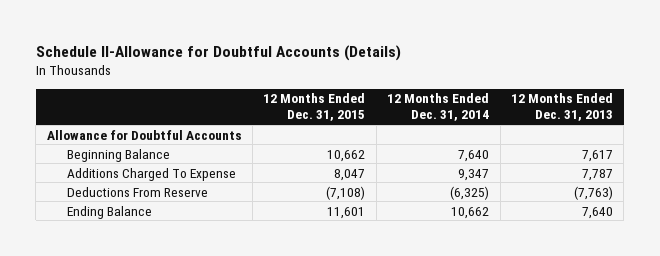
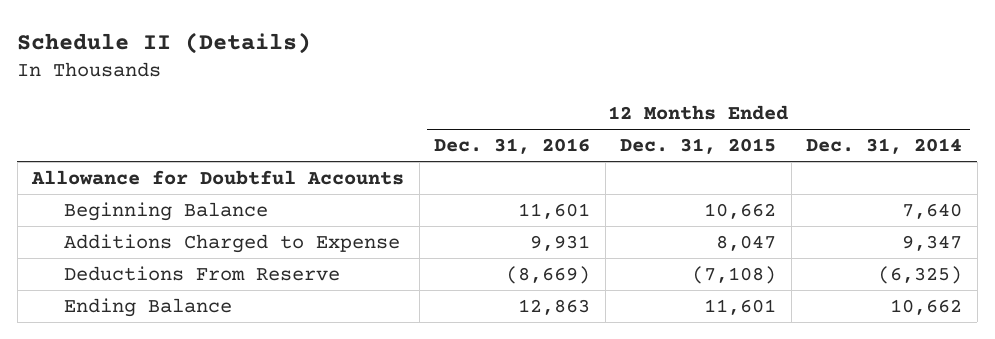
[35,44,401,61] Schedule II-Allowance for Doubtful Accounts (Details) -> [17,32,312,55] Schedule II (Details)
[510,93,613,122] 12 Months Ended Dec. 31, 2013 -> none
none -> [434,137,591,154] Dec. 31, 2016
[66,167,236,181] Additions Charged To Expense -> [64,233,401,253] Additions Charged to Expense

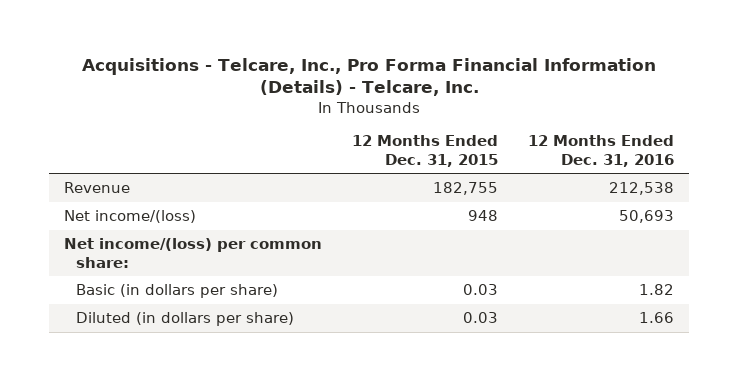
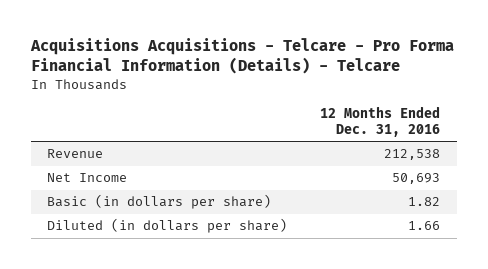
[81,57,656,97] Acquisitions - Telcare, Inc., Pro Forma Financial Information (Details) - Telcare, Inc. -> [29,38,454,75] Acquisitions Acquisitions - Telcare - Pro Forma Financial Information (Details) - Telcare
[351,135,498,167] 12 Months Ended Dec. 31, 2015 -> none
[63,238,322,268] Net income/(loss) per common share: -> none
[63,210,196,224] Net income/(loss) -> [47,173,128,183] Net Income

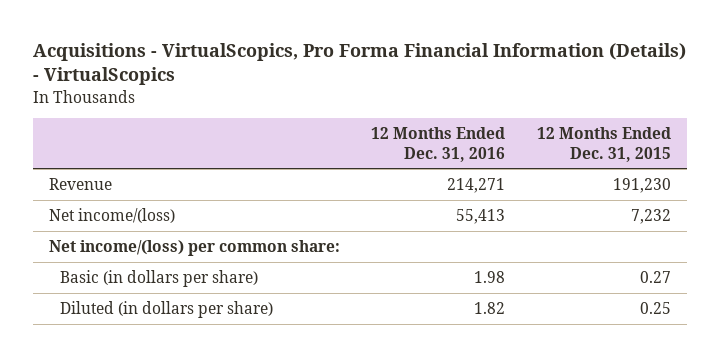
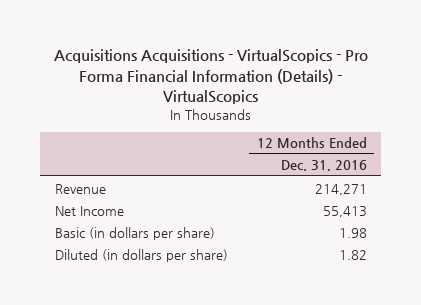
[32,43,686,86] Acquisitions - VirtualScopics, Pro Forma Financial Information (Details) - VirtualScopics -> [53,49,368,104] Acquisitions Acquisitions - VirtualScopics - Pro Forma Financial Information (Details) - VirtualScopics
[537,127,672,162] 12 Months Ended Dec. 31, 2015 -> none
[48,239,340,256] Net income/(loss) per common share: -> none
[48,207,175,223] Net income/(loss) -> [54,205,124,216] Net Income

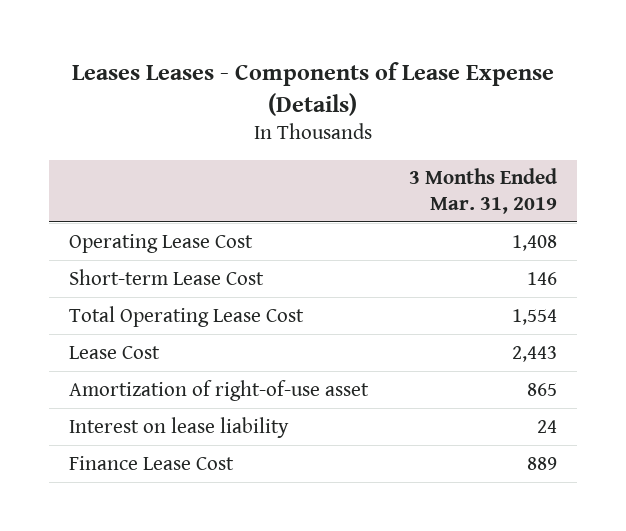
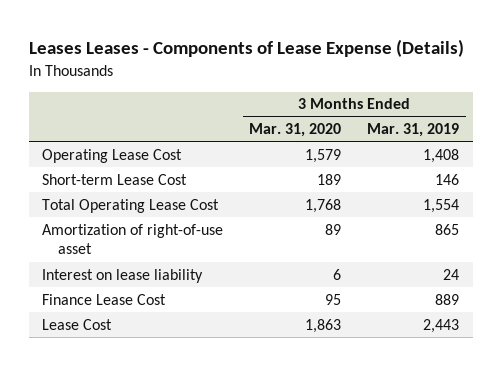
none -> [249,123,342,138] Mar. 31, 2020
[68,345,160,359] Lease Cost -> [41,318,112,330] Lease Cost

